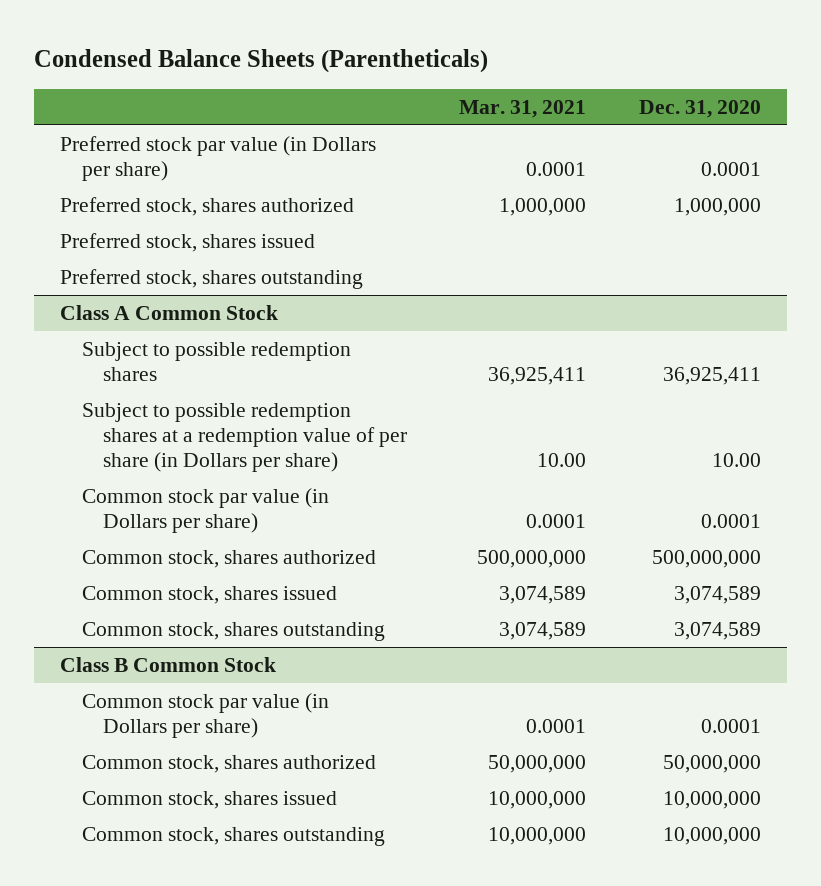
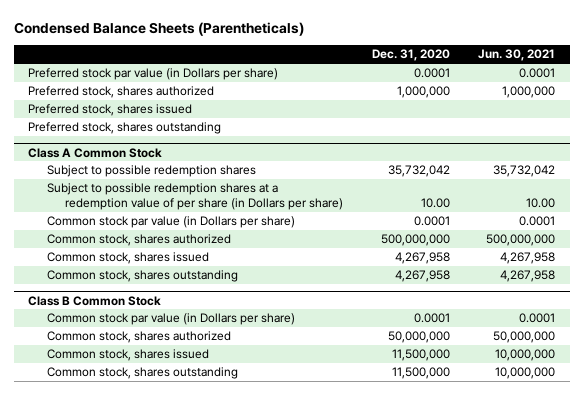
[459,99,587,118] Mar. 31, 2021 -> none
none -> [478,49,556,62] Jun. 30, 2021
[662,366,761,385] 36,925,411 -> [387,165,450,178] 35,732,042
[673,585,761,604] 3,074,589 -> [394,252,450,265] 4,267,958
[673,621,761,640] 3,074,589 -> [394,270,450,283] 4,267,958
[662,790,761,809] 10,000,000 -> [391,349,450,362] 11,500,000
[662,826,761,845] 10,000,000 -> [391,367,450,380] 11,500,000

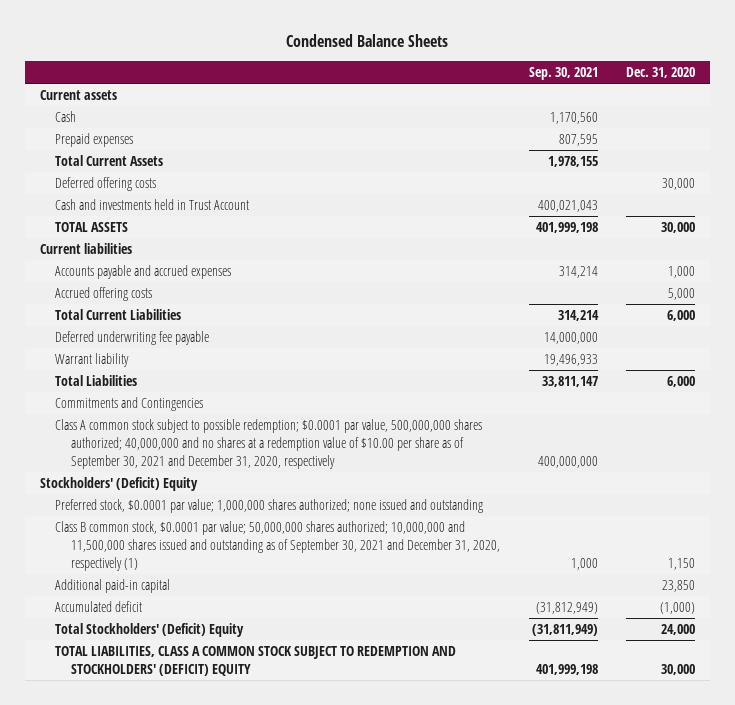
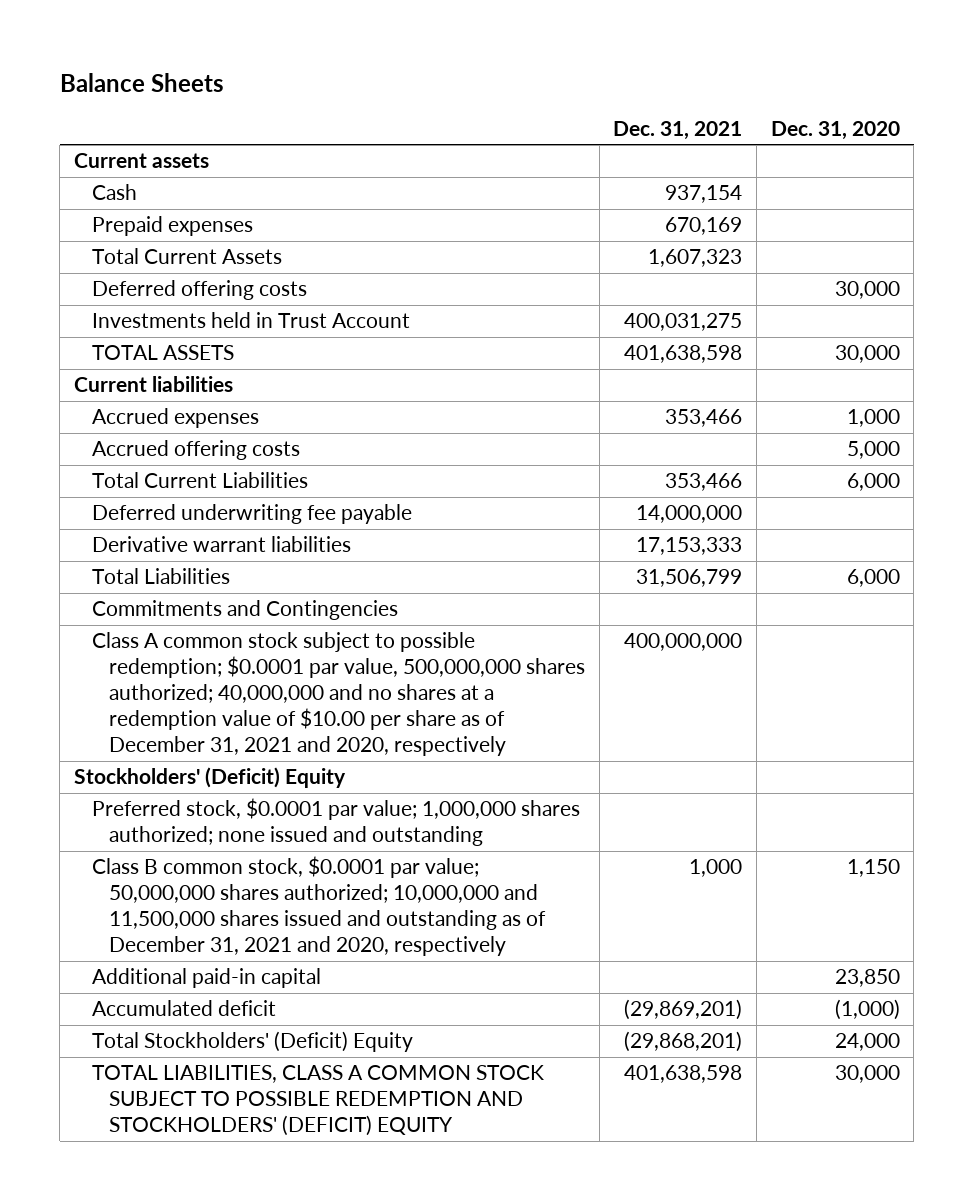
[286,34,449,48] Condensed Balance Sheets -> [59,72,224,92] Balance Sheets
[528,67,598,81] Sep. 30, 2021 -> none
none -> [613,120,743,140] Dec. 31, 2021
[55,199,250,211] Cash and investments held in Trust Account -> [91,312,410,329] Investments held in Trust Account
[55,265,232,280] Accounts payable and accrued expenses -> [91,408,259,429] Accrued expenses
[55,353,130,368] Warrant liability -> [91,536,351,553] Derivative warrant liabilities
[55,419,483,470] Class A common stock subject to possible redemption; $0.0001 par value, 500,000,000 shares authorized; 40,000,000 and no shares at a redemption value of $10.00 per share as of September 30, 2021 and December 31, 2020, respectively -> [91,632,586,757] Class A common stock subject to possible redemption; $0.0001 par value, 500,000,000 shares authorized; 40,000,000 and no shares at a redemption value of $10.00 per share as of December 31, 2021 and 2020, respectively
[55,521,501,572] Class B common stock, $0.0001 par value; 50,000,000 shares authorized; 10,000,000 and 11,500,000 shares issued and outstanding as of September 30, 2021 and December 31, 2020, respectively (1) -> [91,856,547,957] Class B common stock, $0.0001 par value; 50,000,000 shares authorized; 10,000,000 and 11,500,000 shares issued and outstanding as of December 31, 2021 and 2020, respectively
[55,646,457,677] TOTAL LIABILITIES, CLASS A COMMON STOCK SUBJECT TO REDEMPTION AND STOCKHOLDERS' (DEFICIT) EQUITY -> [91,1065,544,1137] TOTAL LIABILITIES, CLASS A COMMON STOCK SUBJECT TO POSSIBLE REDEMPTION AND STOCKHOLDERS' (DEFICIT) EQUITY

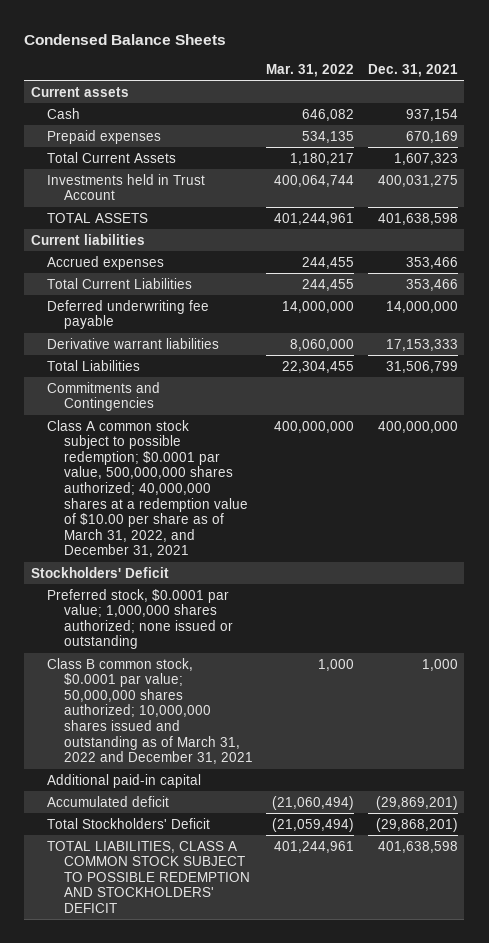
[59,72,224,92] Balance Sheets -> [24,34,227,46] Condensed Balance Sheets
[770,120,900,140] Dec. 31, 2020 -> none
none -> [266,64,355,78] Mar. 31, 2022
[91,280,307,301] Deferred offering costs -> none
[91,440,300,461] Accrued offering costs -> none
[91,632,586,757] Class A common stock subject to possible redemption; $0.0001 par value, 500,000,000 shares authorized; 40,000,000 and no shares at a redemption value of $10.00 per share as of December 31, 2021 and 2020, respectively -> [47,419,248,558] Class A common stock subject to possible redemption; $0.0001 par value, 500,000,000 shares authorized; 40,000,000 shares at a redemption value of $10.00 per share as of March 31, 2022, and December 31, 2021
[74,767,347,789] Stockholders' (Deficit) Equity -> [31,566,170,578] Stockholders' Deficit
[91,798,580,847] Preferred stock, $0.0001 par value; 1,000,000 shares authorized; none issued and outstanding -> [47,588,233,650] Preferred stock, $0.0001 par value; 1,000,000 shares authorized; none issued or outstanding
[91,856,547,957] Class B common stock, $0.0001 par value; 50,000,000 shares authorized; 10,000,000 and 11,500,000 shares issued and outstanding as of December 31, 2021 and 2020, respectively -> [47,657,253,765] Class B common stock, $0.0001 par value; 50,000,000 shares authorized; 10,000,000 shares issued and outstanding as of March 31, 2022 and December 31, 2021
[91,1031,413,1053] Total Stockholders' (Deficit) Equity -> [47,817,211,829] Total Stockholders' Deficit
[91,1065,544,1137] TOTAL LIABILITIES, CLASS A COMMON STOCK SUBJECT TO POSSIBLE REDEMPTION AND STOCKHOLDERS' (DEFICIT) EQUITY -> [47,840,250,913] TOTAL LIABILITIES, CLASS A COMMON STOCK SUBJECT TO POSSIBLE REDEMPTION AND STOCKHOLDERS' DEFICIT

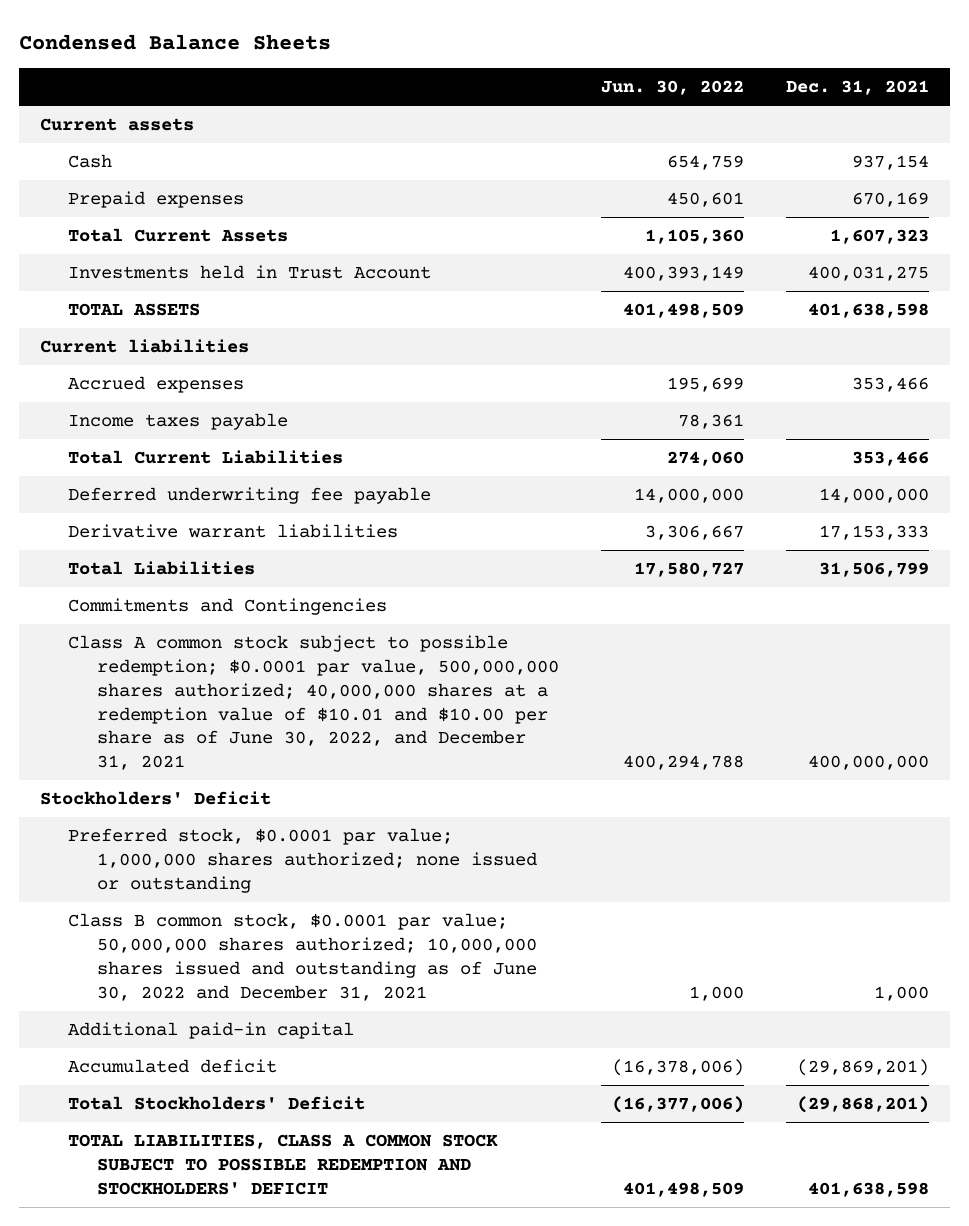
[266,64,355,78] Mar. 31, 2022 -> none
none -> [600,80,744,96] Jun. 30, 2022
none -> [68,413,289,431] Income taxes payable
[47,419,248,558] Class A common stock subject to possible redemption; $0.0001 par value, 500,000,000 shares authorized; 40,000,000 shares at a redemption value of $10.00 per share as of March 31, 2022, and December 31, 2021 -> [68,635,559,771] Class A common stock subject to possible redemption; $0.0001 par value, 500,000,000 shares authorized; 40,000,000 shares at a redemption value of $10.01 and $10.00 per share as of June 30, 2022, and December 31, 2021
[47,657,253,765] Class B common stock, $0.0001 par value; 50,000,000 shares authorized; 10,000,000 shares issued and outstanding as of March 31, 2022 and December 31, 2021 -> [68,913,537,1001] Class B common stock, $0.0001 par value; 50,000,000 shares authorized; 10,000,000 shares issued and outstanding as of June 30, 2022 and December 31, 2021

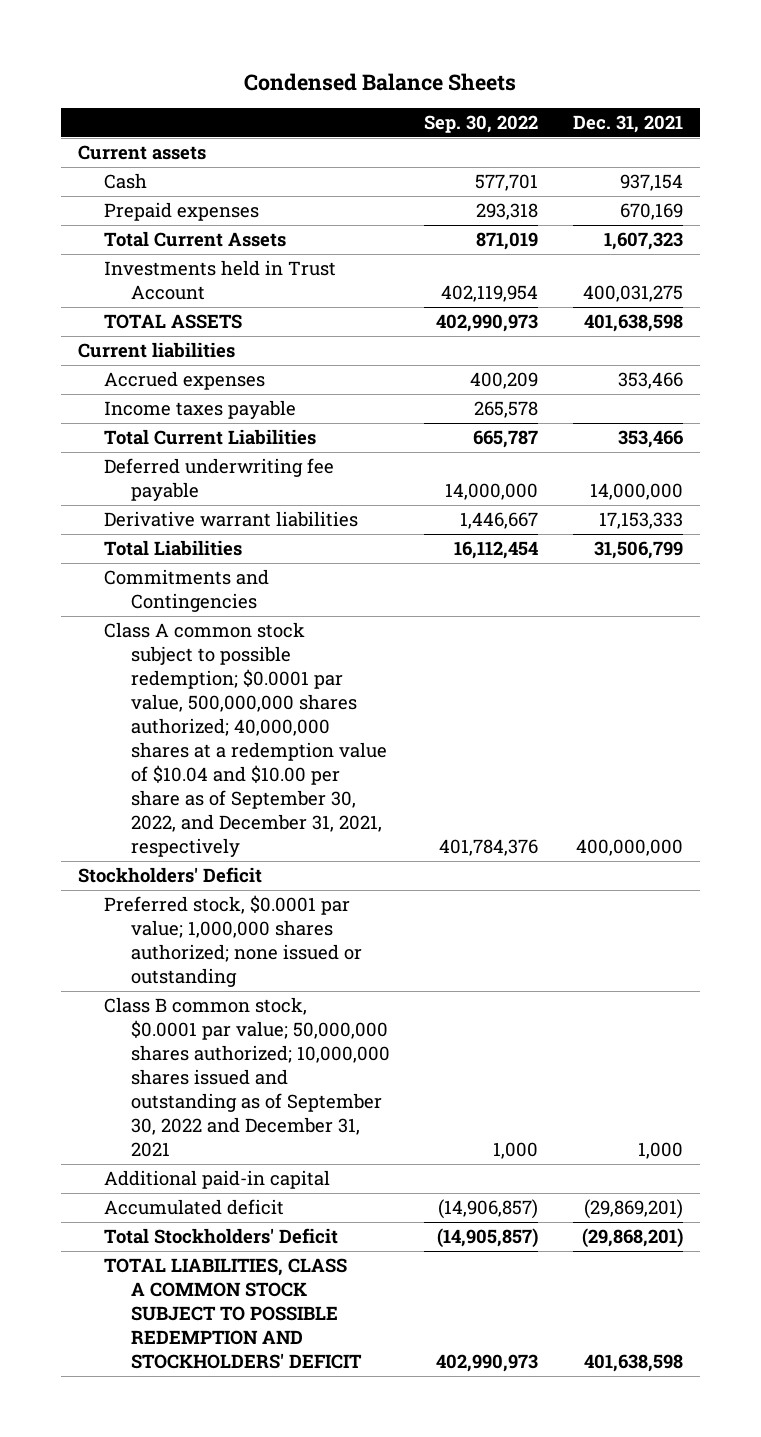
[600,80,744,96] Jun. 30, 2022 -> none
none -> [424,115,539,134] Sep. 30, 2022
[68,635,559,771] Class A common stock subject to possible redemption; $0.0001 par value, 500,000,000 shares authorized; 40,000,000 shares at a redemption value of $10.01 and $10.00 per share as of June 30, 2022, and December 31, 2021 -> [104,622,387,858] Class A common stock subject to possible redemption; $0.0001 par value, 500,000,000 shares authorized; 40,000,000 shares at a redemption value of $10.04 and $10.00 per share as of September 30, 2022, and December 31, 2021, respectively
[68,913,537,1001] Class B common stock, $0.0001 par value; 50,000,000 shares authorized; 10,000,000 shares issued and outstanding as of June 30, 2022 and December 31, 2021 -> [104,997,390,1158] Class B common stock, $0.0001 par value; 50,000,000 shares authorized; 10,000,000 shares issued and outstanding as of September 30, 2022 and December 31, 2021

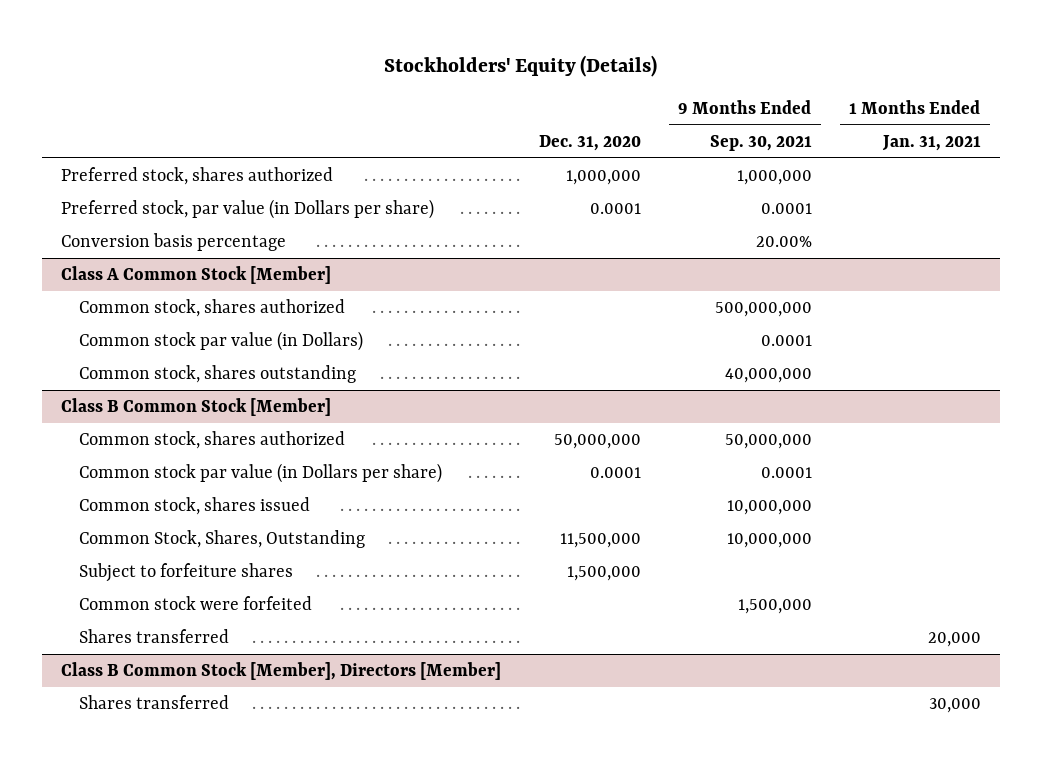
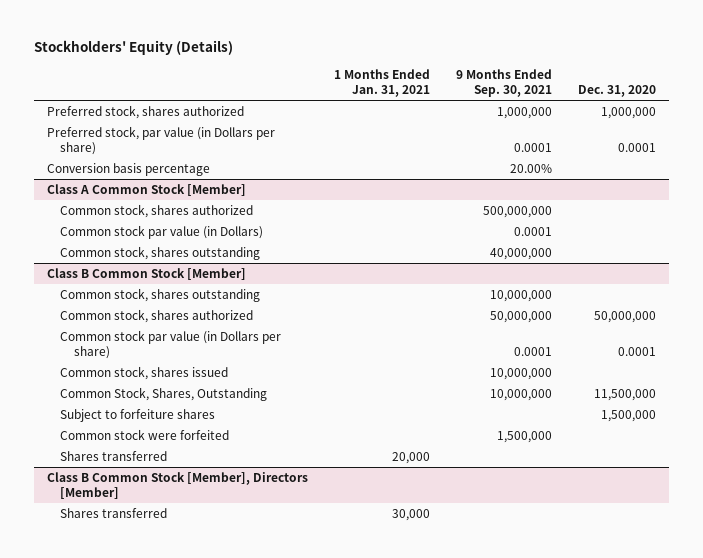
none -> [60,287,261,302] Common stock, shares outstanding

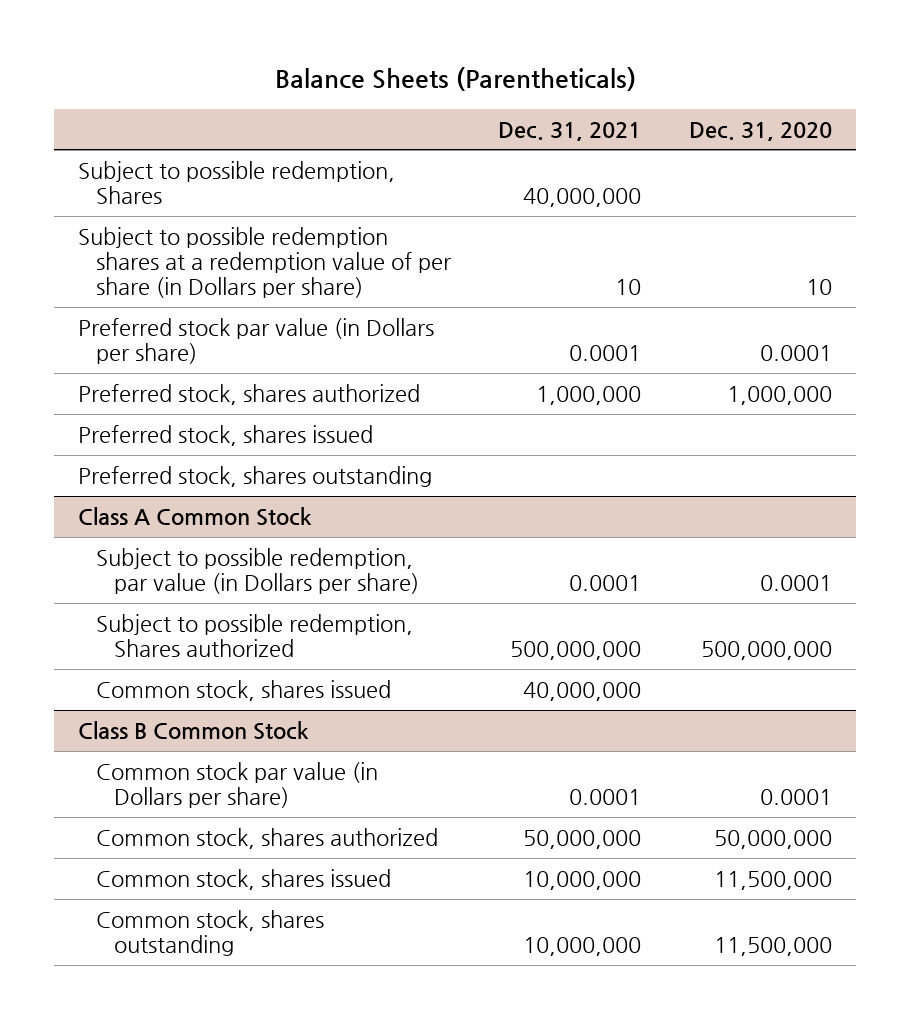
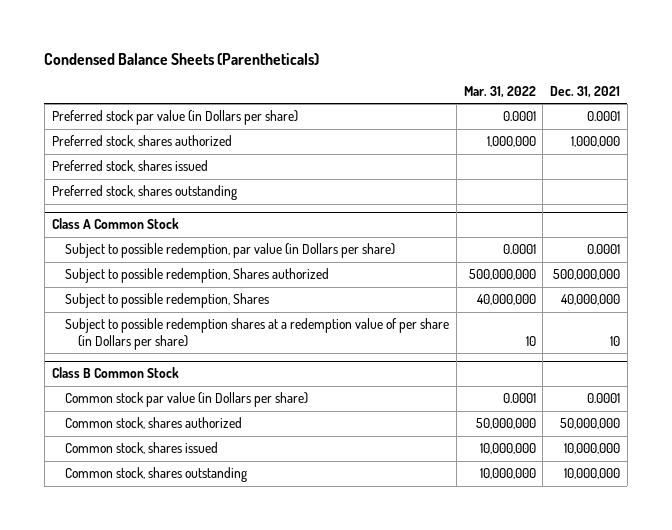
[274,67,636,92] Balance Sheets (Parentheticals) -> [44,53,320,66] Condensed Balance Sheets (Parentheticals)
[688,121,832,141] Dec. 31, 2020 -> none
none -> [463,85,536,98] Mar. 31, 2022
[78,160,396,205] Subject to possible redemption, Shares -> none
[78,226,451,299] Subject to possible redemption shares at a redemption value of per share (in Dollars per share) -> none
[95,679,391,701] Common stock, shares issued -> none
none -> [65,293,270,309] Subject to possible redemption, Shares
none -> [65,318,450,350] Subject to possible redemption shares at a redemption value of per share (in Dollars per share)

